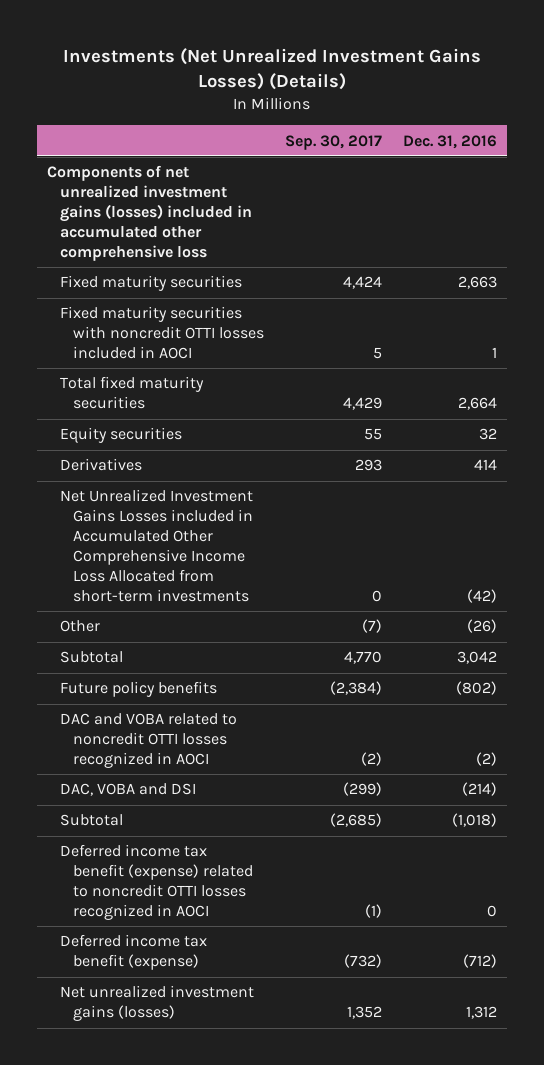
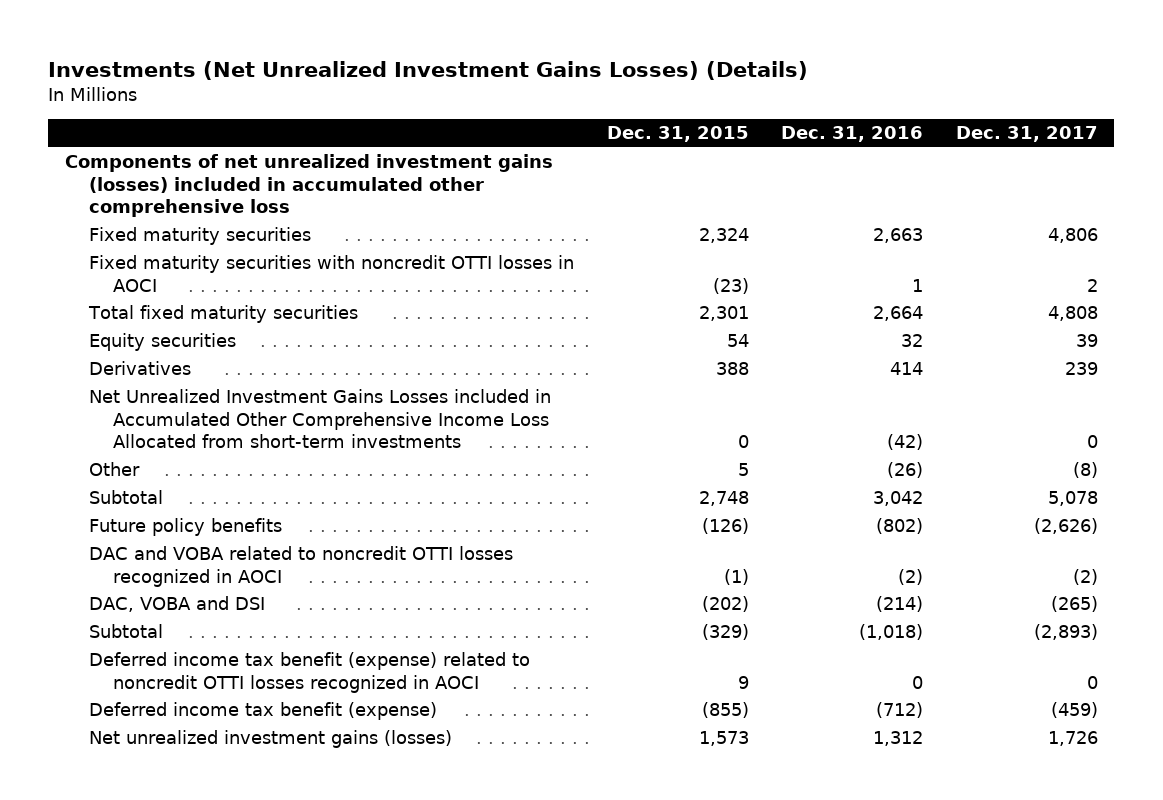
[284,134,382,150] Sep. 30, 2017 -> none
none -> [606,126,749,143] Dec. 31, 2015
none -> [955,126,1098,143] Dec. 31, 2017
[60,306,265,360] Fixed maturity securities with noncredit OTTI losses included in AOCI -> [89,255,575,292] Fixed maturity securities with noncredit OTTI losses in AOCI

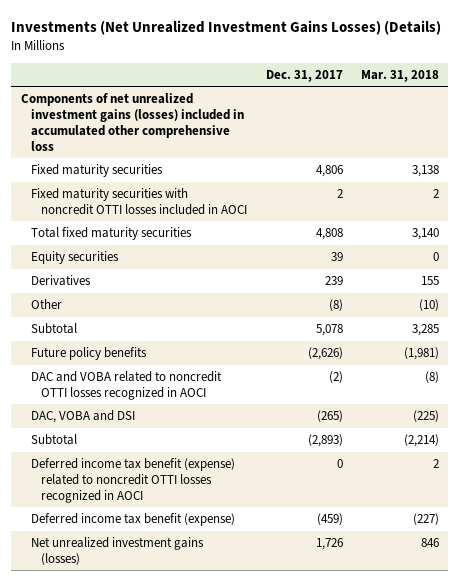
[606,126,749,143] Dec. 31, 2015 -> none
[781,126,924,143] Dec. 31, 2016 -> none
none -> [361,69,440,82] Mar. 31, 2018
[89,255,575,292] Fixed maturity securities with noncredit OTTI losses in AOCI -> [30,188,248,215] Fixed maturity securities with noncredit OTTI losses included in AOCI
[89,389,552,449] Net Unrealized Investment Gains Losses included in Accumulated Other Comprehensive Income Loss Allocated from short-term investments -> none

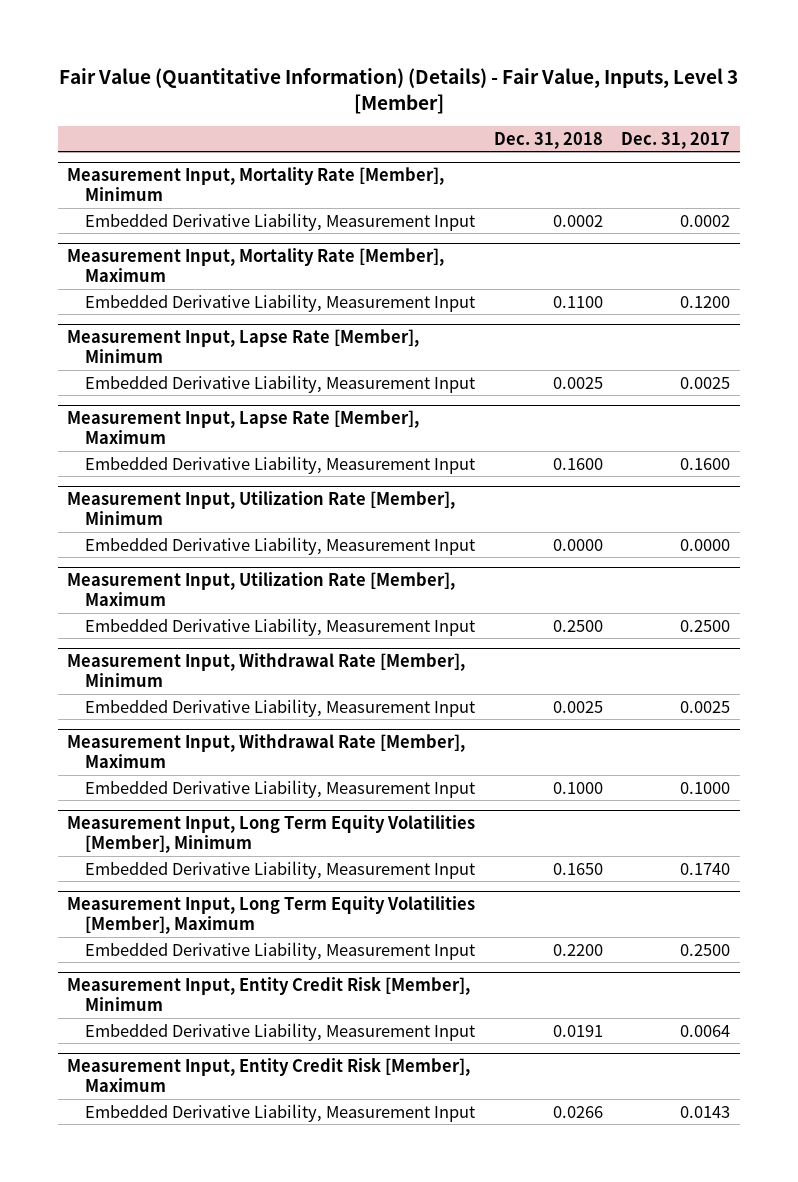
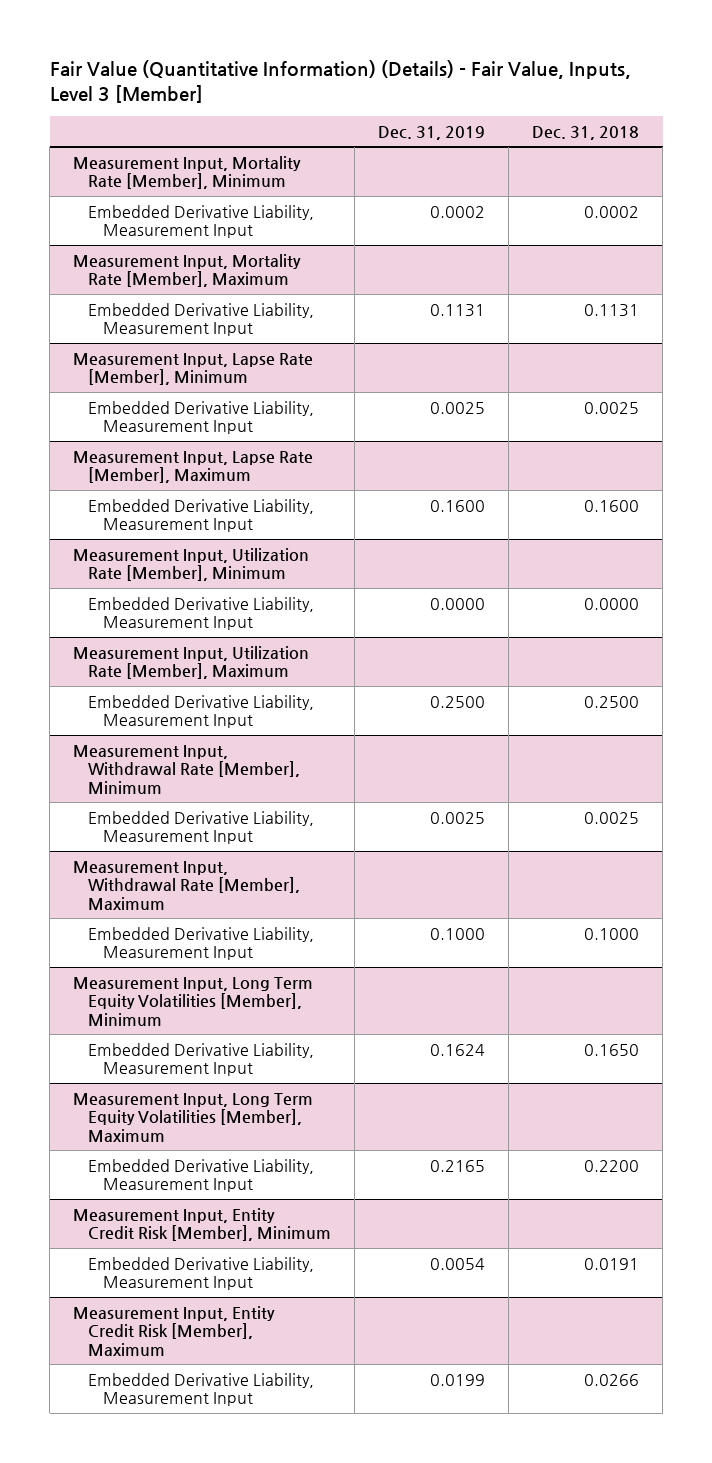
[621,131,731,149] Dec. 31, 2017 -> none
none -> [378,125,486,140] Dec. 31, 2019
[552,295,603,308] 0.1100 -> [584,303,640,317] 0.1131

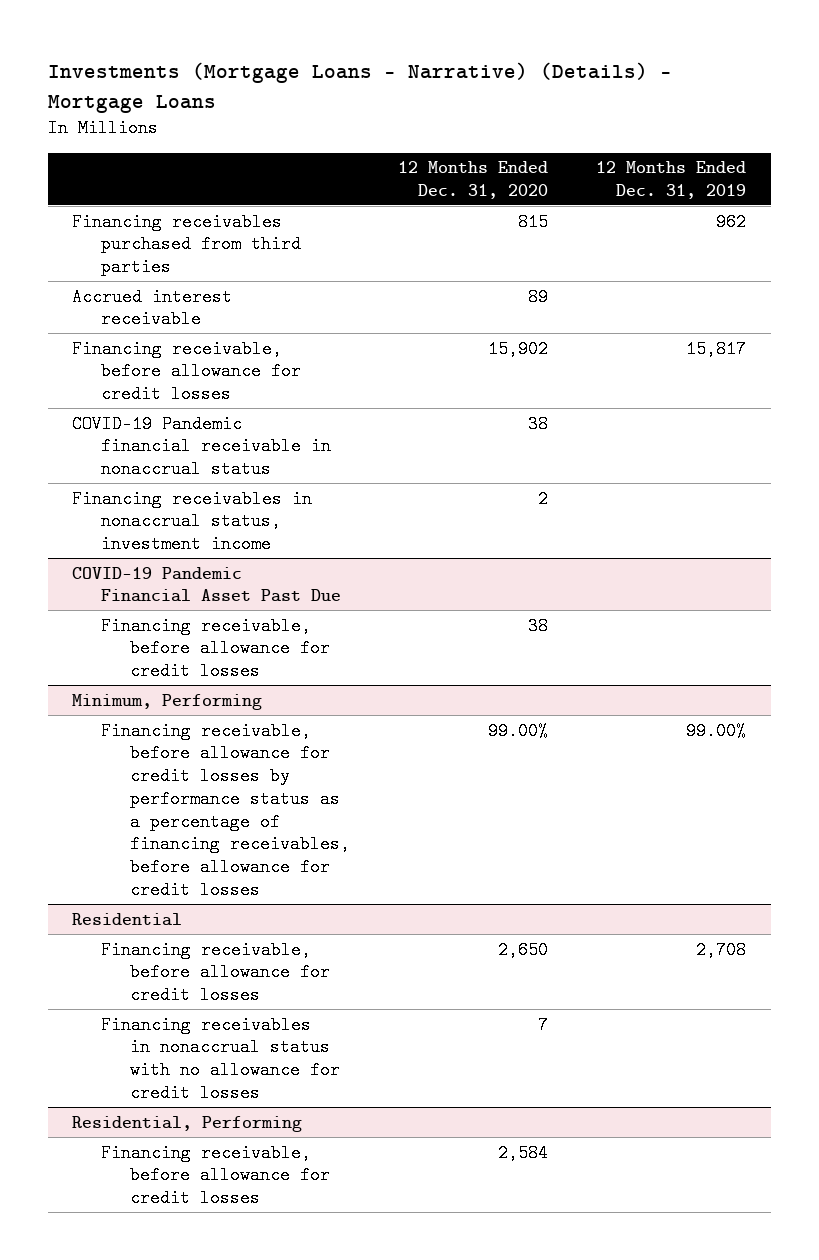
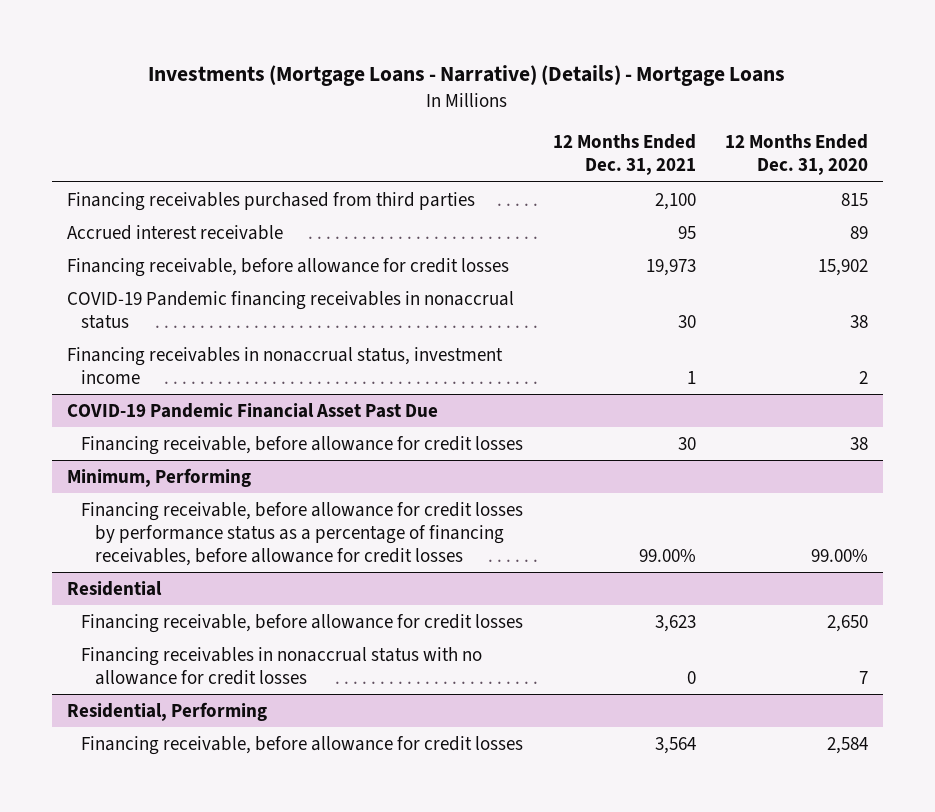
[596,161,747,200] 12 Months Ended Dec. 31, 2019 -> none
none -> [552,134,696,176] 12 Months Ended Dec. 31, 2021
[72,414,332,479] COVID-19 Pandemic financial receivable in nonaccrual status -> [66,290,514,329] COVID-19 Pandemic financing receivables in nonaccrual status

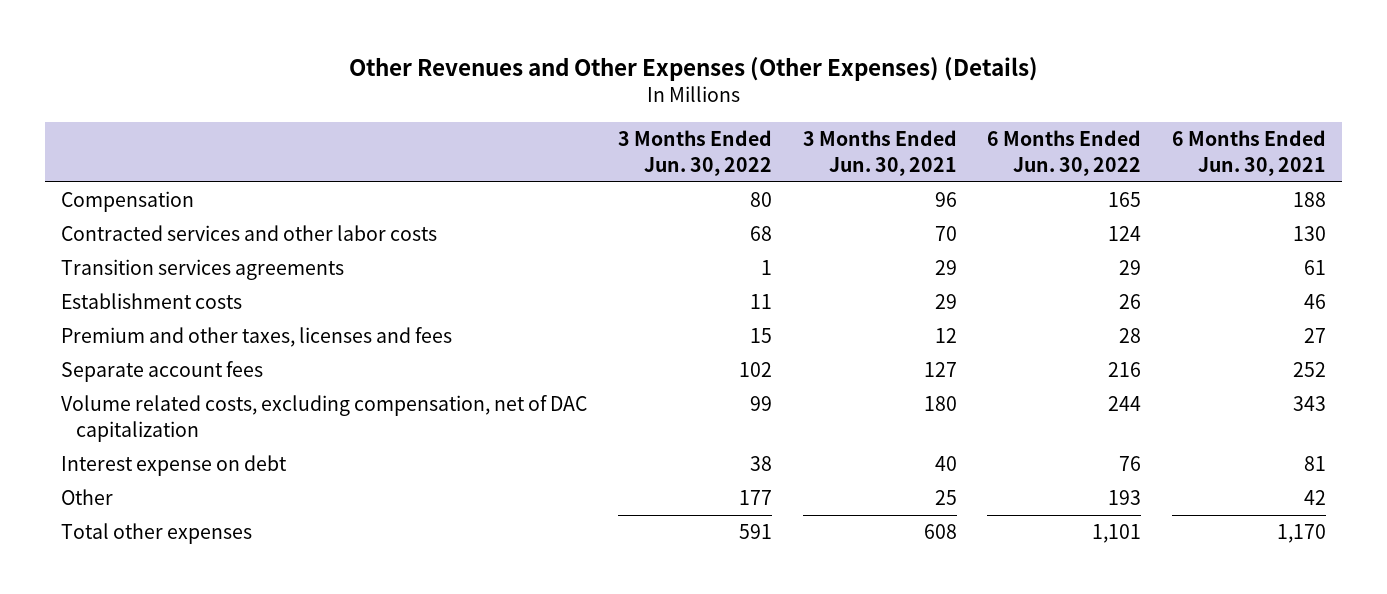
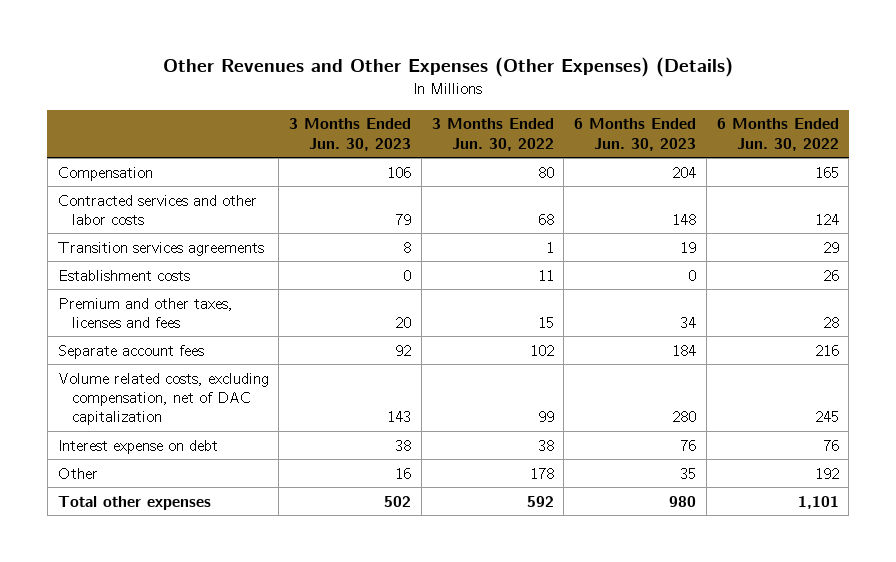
[802,130,957,176] 3 Months Ended Jun. 30, 2021 -> none
[1172,130,1327,176] 6 Months Ended Jun. 30, 2021 -> none
none -> [289,118,412,151] 3 Months Ended Jun. 30, 2023
none -> [574,118,697,151] 6 Months Ended Jun. 30, 2023
[1108,396,1142,412] 244 -> [814,410,839,422] 245
[738,490,772,506] 177 -> [529,467,554,479] 178
[1108,490,1142,506] 193 -> [814,467,839,479] 192
[738,524,772,540] 591 -> [526,495,554,507] 592

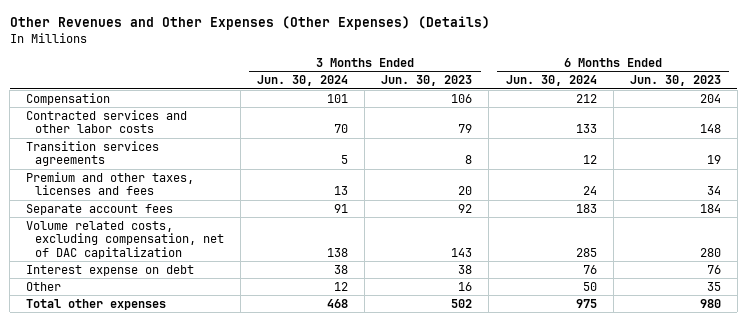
[431,118,554,151] 3 Months Ended Jun. 30, 2022 -> none
[716,118,839,151] 6 Months Ended Jun. 30, 2022 -> none
none -> [257,75,349,87] Jun. 30, 2024
none -> [505,75,597,87] Jun. 30, 2024
[57,269,190,281] Establishment costs -> none

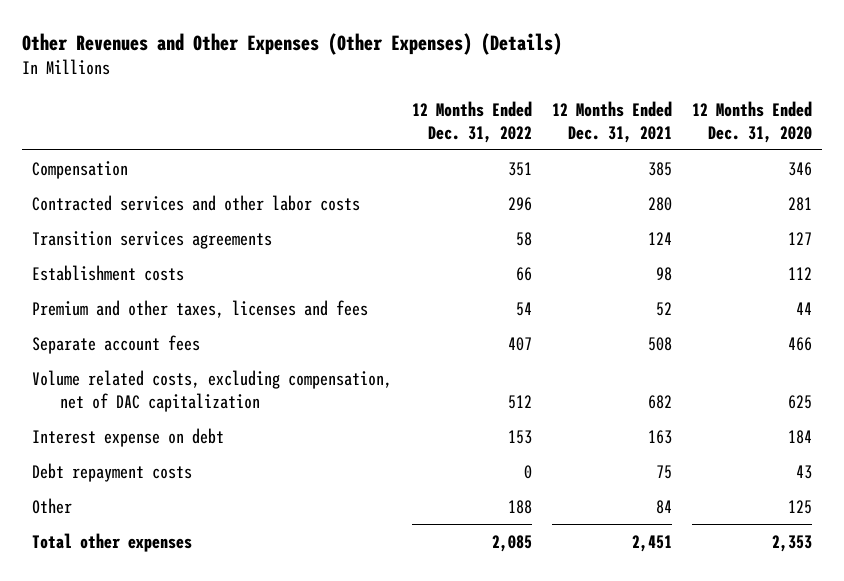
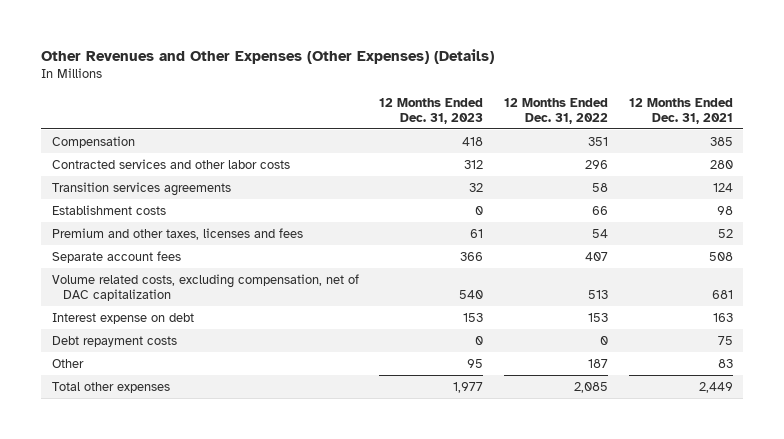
[692,101,813,143] 12 Months Ended Dec. 31, 2020 -> none
none -> [379,97,484,124] 12 Months Ended Dec. 31, 2023
[508,394,533,409] 512 -> [587,290,608,300] 513
[648,394,673,409] 682 -> [711,290,733,300] 681
[508,499,533,514] 188 -> [587,358,608,368] 187
[656,499,673,514] 84 -> [717,358,733,368] 83
[632,534,673,552] 2,451 -> [698,381,733,393] 2,449

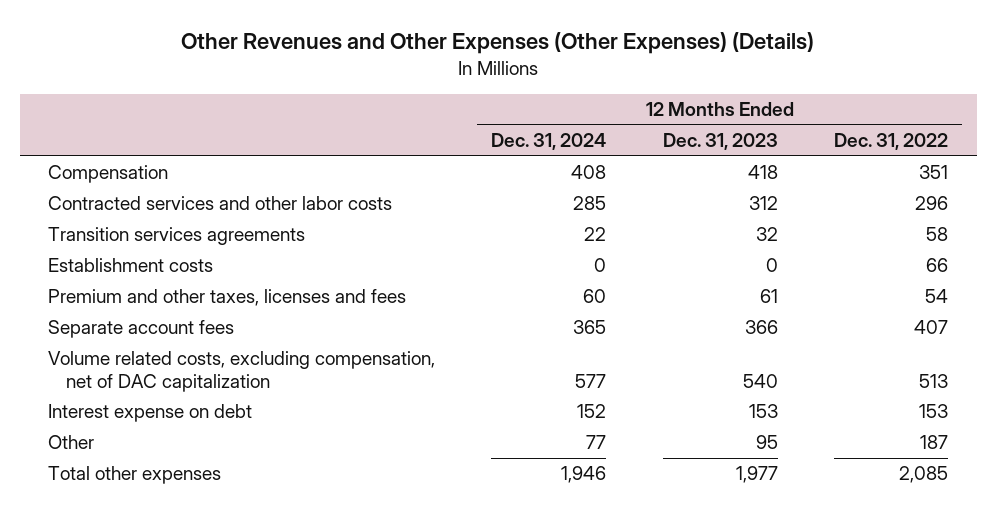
[628,97,733,124] 12 Months Ended Dec. 31, 2021 -> none
none -> [491,133,607,151] Dec. 31, 2024
[51,335,177,347] Debt repayment costs -> none

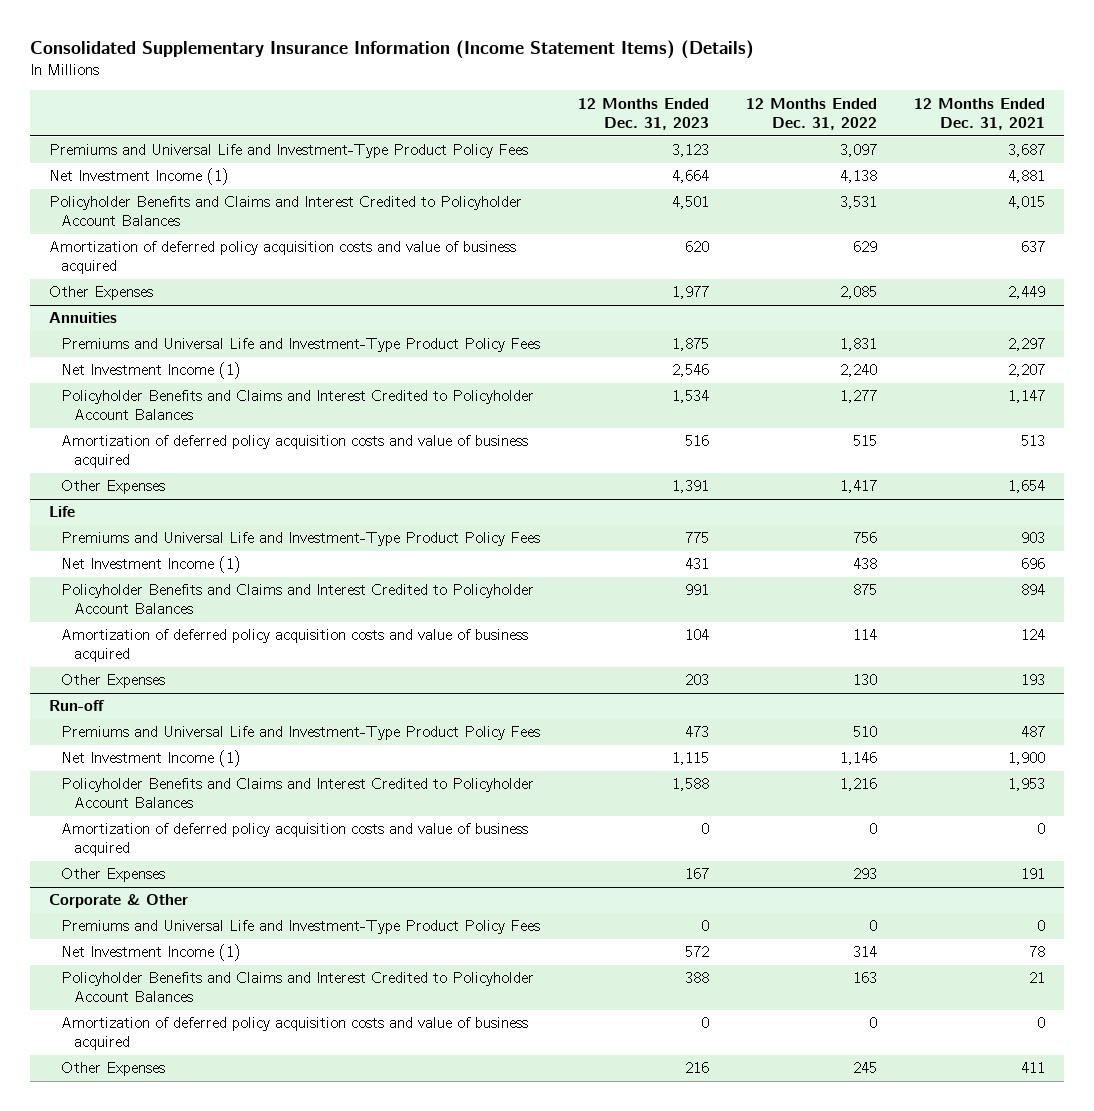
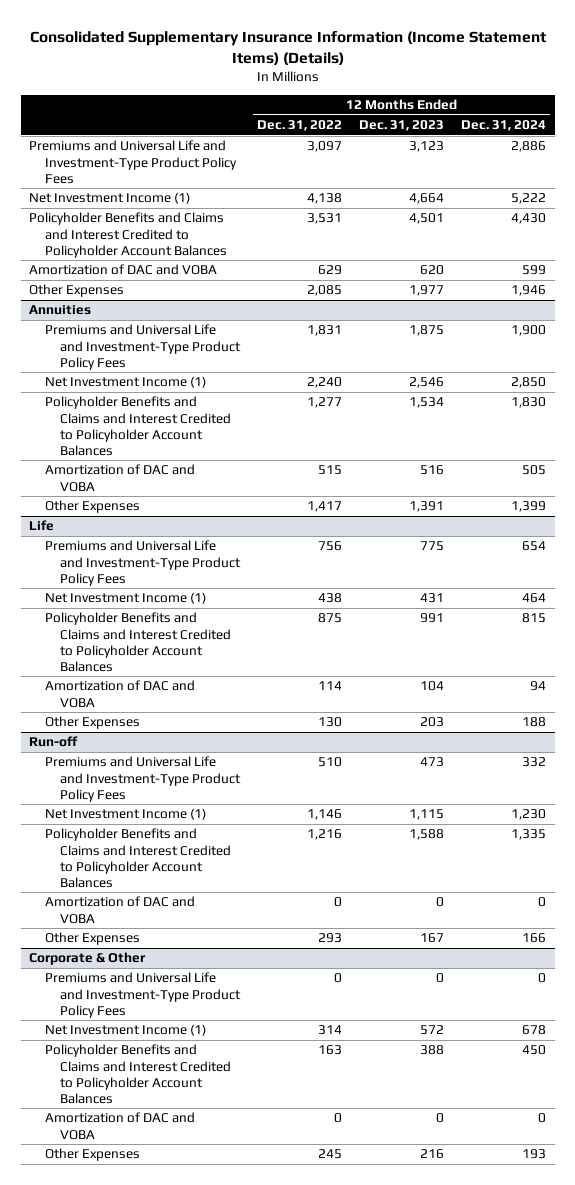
[914,97,1046,130] 12 Months Ended Dec. 31, 2021 -> none
none -> [461,120,547,132] Dec. 31, 2024
[48,241,516,275] Amortization of deferred policy acquisition costs and value of business acquired -> [29,264,218,276] Amortization of DAC and VOBA
[61,435,529,469] Amortization of deferred policy acquisition costs and value of business acquired -> [44,464,195,492] Amortization of DAC and VOBA
[61,629,529,663] Amortization of deferred policy acquisition costs and value of business acquired -> [44,680,195,708] Amortization of DAC and VOBA
[61,823,529,857] Amortization of deferred policy acquisition costs and value of business acquired -> [44,896,195,924] Amortization of DAC and VOBA
[61,1017,529,1051] Amortization of deferred policy acquisition costs and value of business acquired -> [44,1112,195,1140] Amortization of DAC and VOBA

